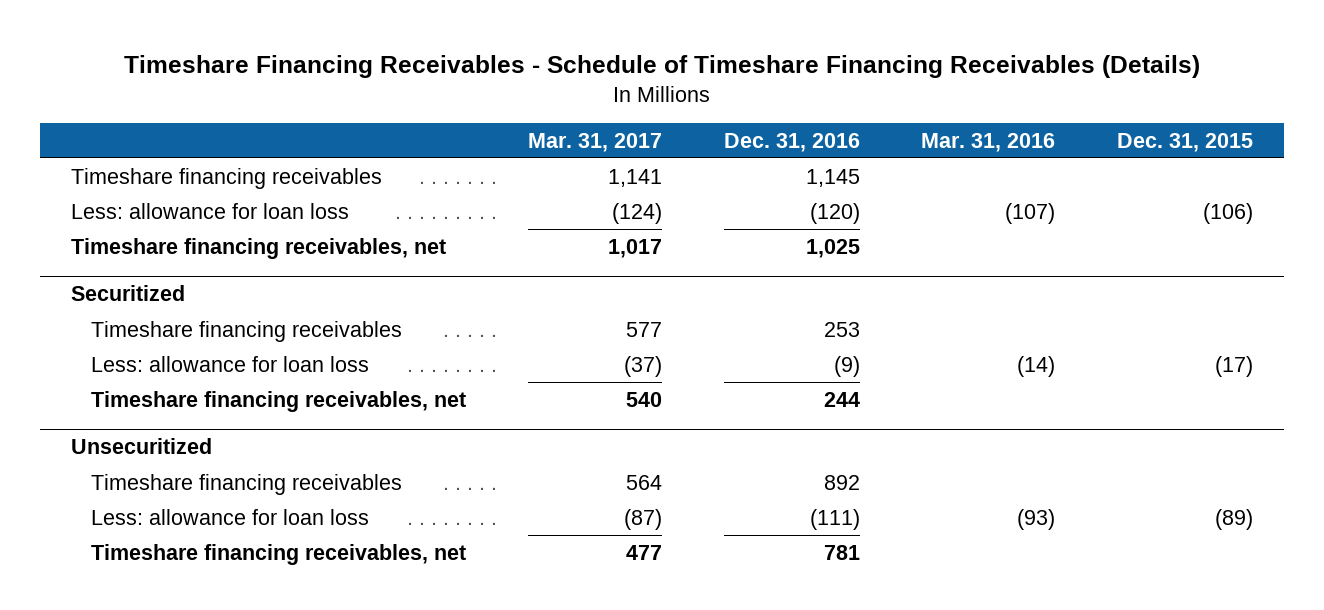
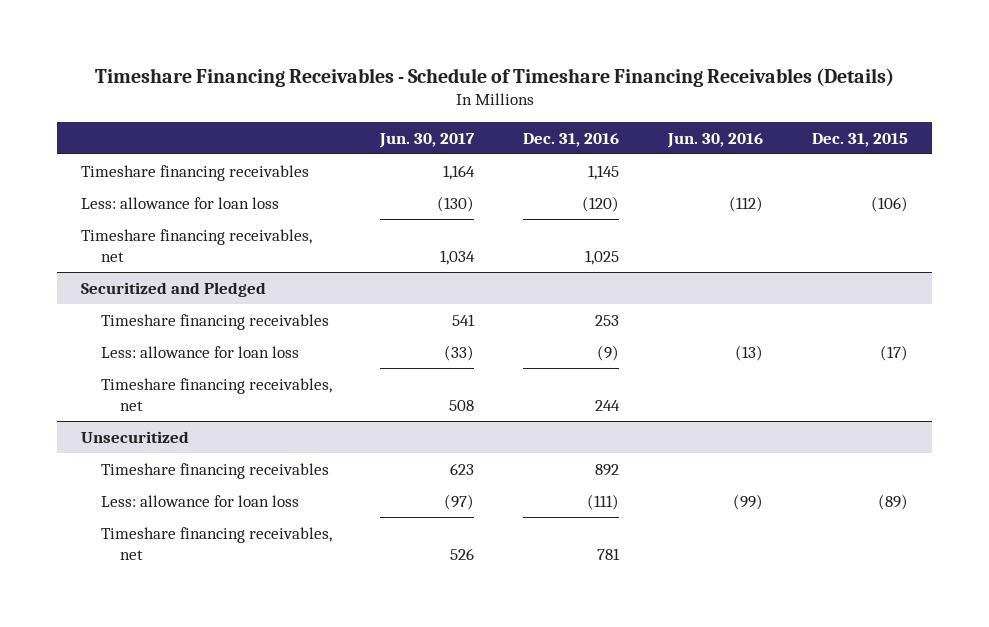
[527,132,662,152] Mar. 31, 2017 -> none
[921,132,1056,152] Mar. 31, 2016 -> none
none -> [379,132,476,148] Jun. 30, 2017
none -> [667,132,764,148] Jun. 30, 2016
[70,285,185,302] Securitized -> [80,281,266,297] Securitized and Pledged

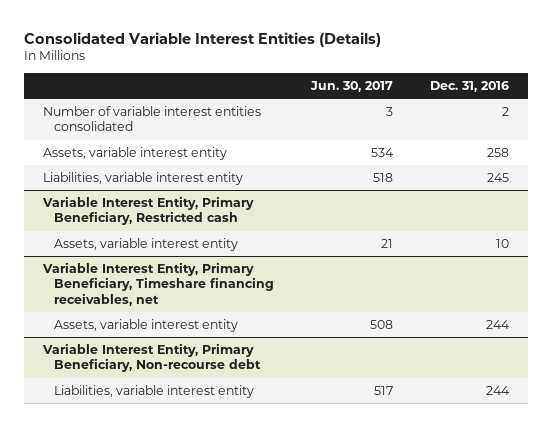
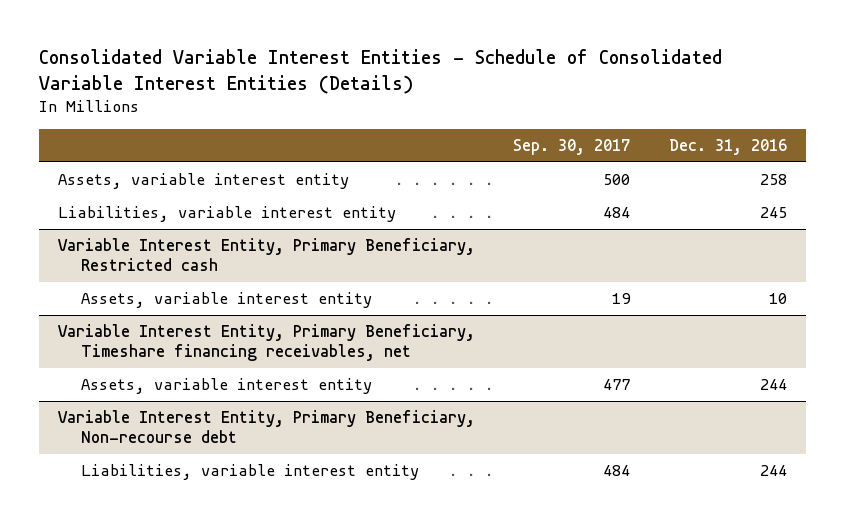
[24,31,382,47] Consolidated Variable Interest Entities (Details) -> [38,49,722,94] Consolidated Variable Interest Entities - Schedule of Consolidated Variable Interest Entities (Details)
[309,80,393,92] Jun. 30, 2017 -> none
none -> [513,138,631,155] Sep. 30, 2017
[42,105,261,132] Number of variable interest entities consolidated -> none

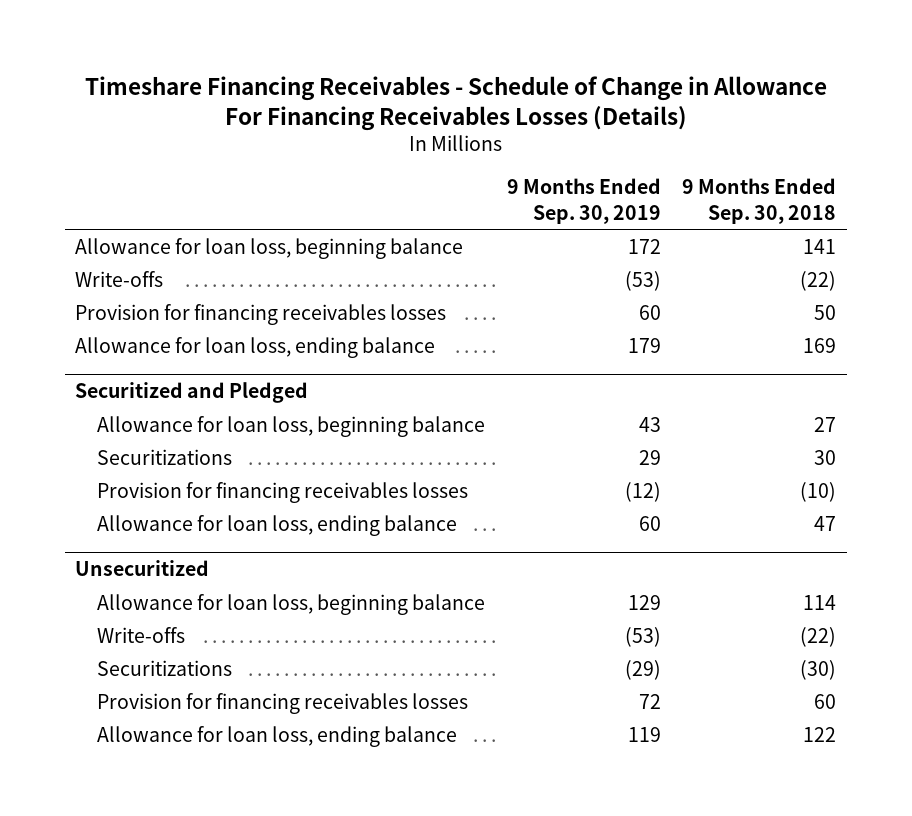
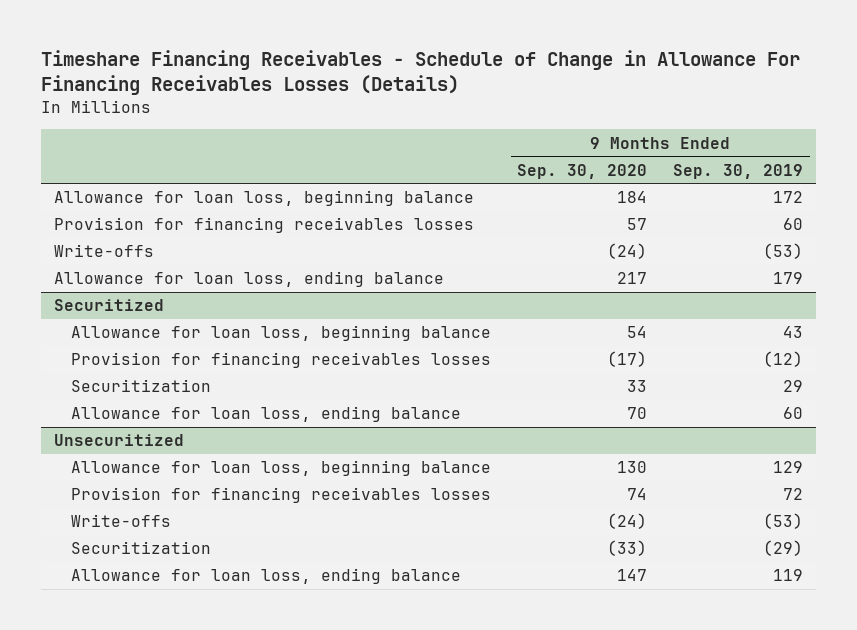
[682,178,837,224] 9 Months Ended Sep. 30, 2018 -> none
none -> [517,163,648,179] Sep. 30, 2020
[75,270,164,287] Write-offs -> [54,244,155,258] Write-offs
[75,382,309,404] Securitized and Pledged -> [54,299,165,312] Securitized
[97,448,233,465] Securitizations -> none
none -> [71,379,212,393] Securitization
[97,659,233,676] Securitizations -> none
[97,626,186,643] Write-offs -> [71,514,172,528] Write-offs
none -> [71,541,212,555] Securitization

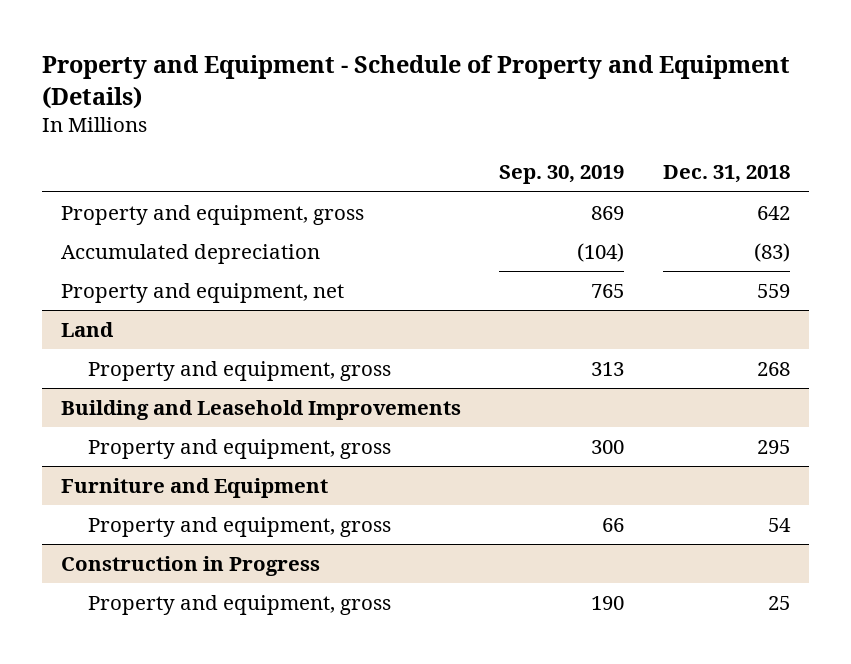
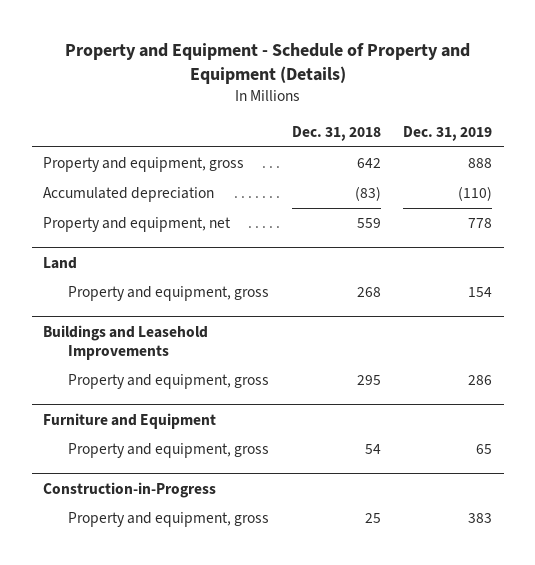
[499,165,625,185] Sep. 30, 2019 -> none
none -> [403,126,493,142] Dec. 31, 2019
[60,399,461,420] Building and Leasehold Improvements -> [43,324,209,360] Buildings and Leasehold Improvements
[60,555,320,576] Construction in Progress -> [43,481,217,498] Construction-in-Progress

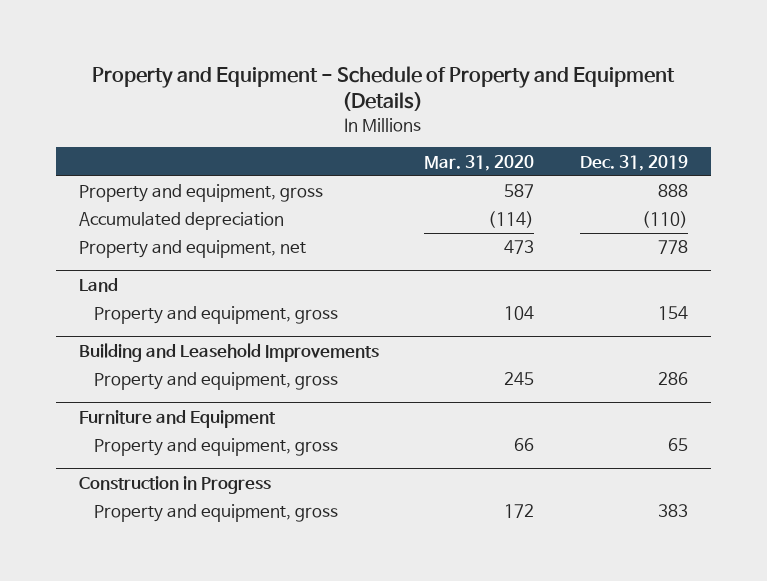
[291,126,381,142] Dec. 31, 2018 -> none
none -> [424,154,535,171] Mar. 31, 2020
[43,324,209,360] Buildings and Leasehold Improvements -> [78,342,379,362] Building and Leasehold Improvements
[43,481,217,498] Construction-in-Progress -> [78,475,271,494] Construction in Progress

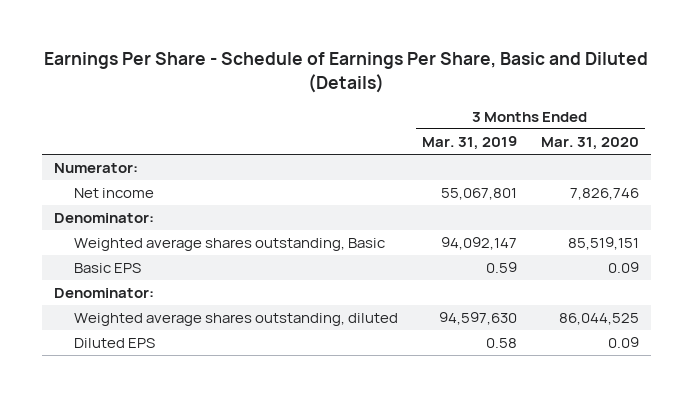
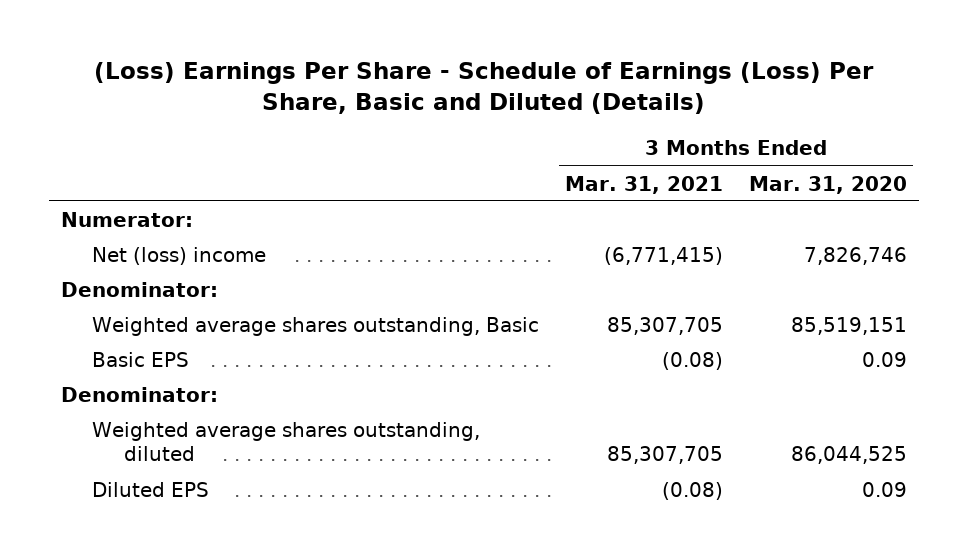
[44,52,649,93] Earnings Per Share - Schedule of Earnings Per Share, Basic and Diluted (Details) -> [93,62,874,115] (Loss) Earnings Per Share - Schedule of Earnings (Loss) Per Share, Basic and Diluted (Details)
[421,136,517,151] Mar. 31, 2019 -> none
none -> [565,175,724,194] Mar. 31, 2021
[73,188,154,199] Net income -> [92,246,267,265] Net (loss) income

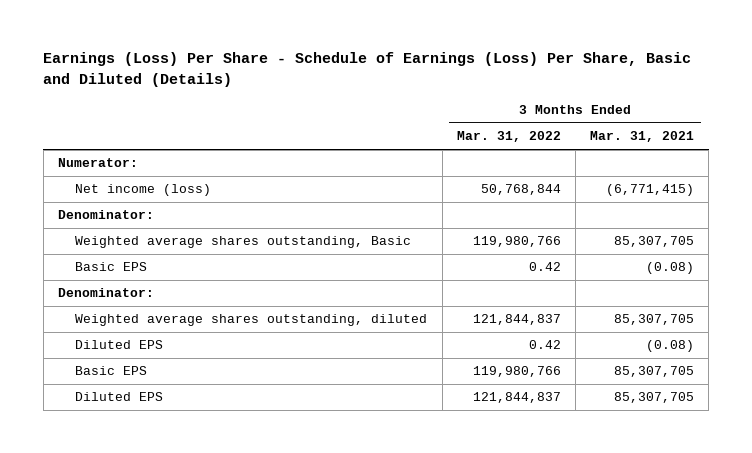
[93,62,874,115] (Loss) Earnings Per Share - Schedule of Earnings (Loss) Per Share, Basic and Diluted (Details) -> [43,52,692,87] Earnings (Loss) Per Share - Schedule of Earnings (Loss) Per Share, Basic and Diluted (Details)
[748,175,907,194] Mar. 31, 2020 -> none
none -> [456,131,561,143] Mar. 31, 2022
[92,246,267,265] Net (loss) income -> [75,184,212,197] Net income (loss)
none -> [75,366,148,376] Basic EPS
none -> [75,392,164,402] Diluted EPS

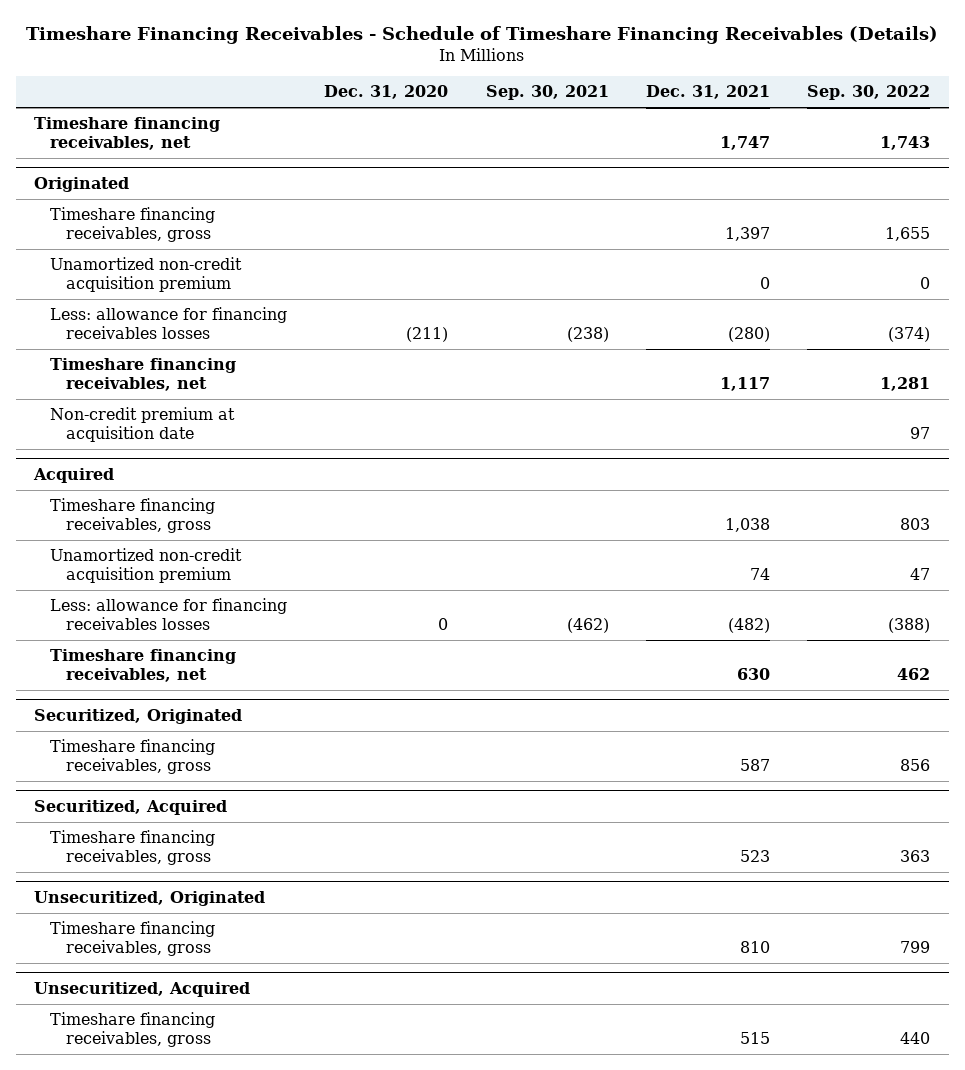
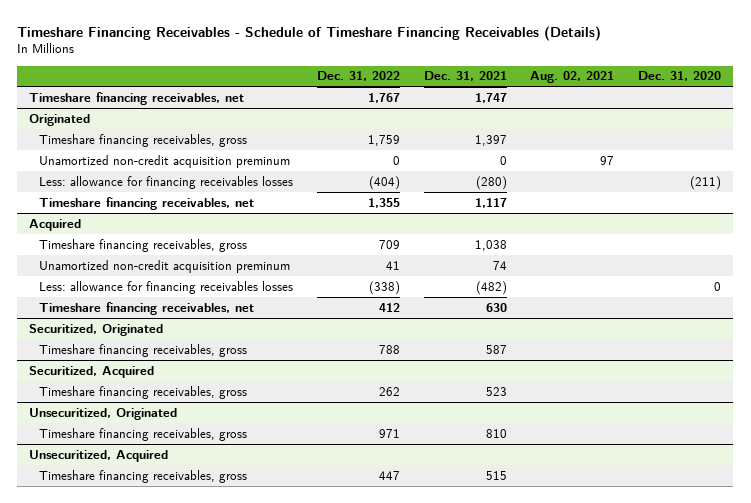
[485,85,609,101] Sep. 30, 2021 -> none
[807,85,931,101] Sep. 30, 2022 -> none
none -> [316,71,400,82] Dec. 31, 2022
none -> [530,71,615,84] Aug. 02, 2021
[49,257,242,293] Unamortized non-credit acquisition premium -> [38,154,290,168] Unamortized non-credit acquisition preminum
[49,407,235,443] Non-credit premium at acquisition date -> none
[49,548,242,584] Unamortized non-credit acquisition premium -> [38,259,290,273] Unamortized non-credit acquisition preminum

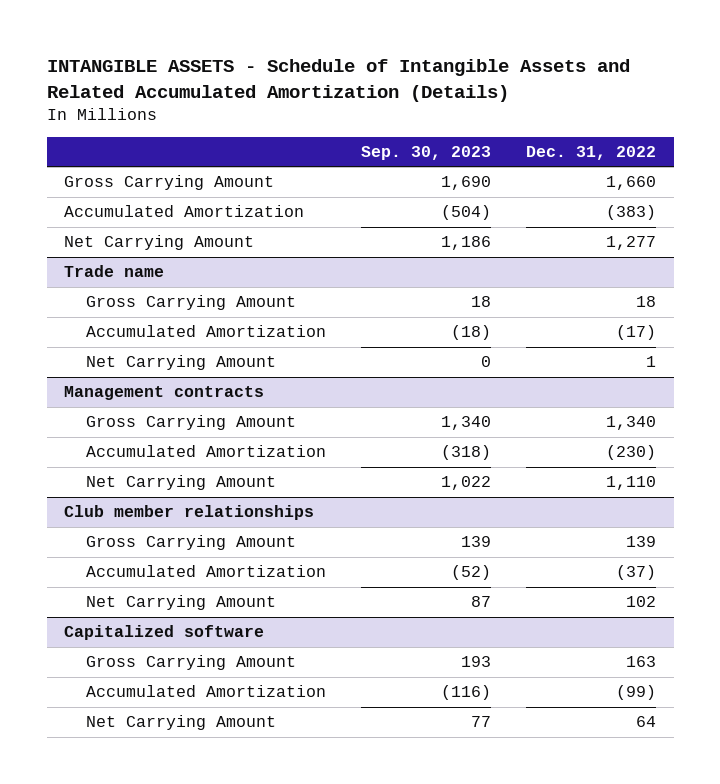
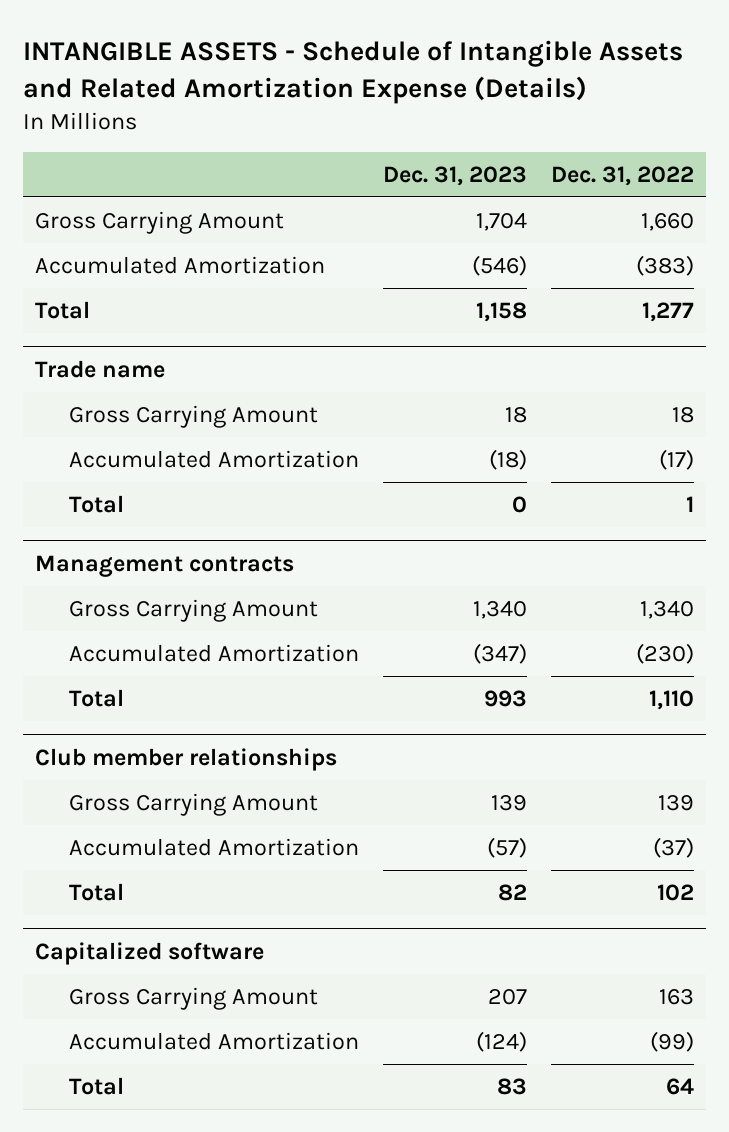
[46,59,630,102] INTANGIBLE ASSETS - Schedule of Intangible Assets and Related Accumulated Amortization (Details) -> [23,40,684,104] INTANGIBLE ASSETS - Schedule of Intangible Assets and Related Amortization Expense (Details)
[361,145,492,160] Sep. 30, 2023 -> none
none -> [382,165,527,186] Dec. 31, 2023
[64,235,255,251] Net Carrying Amount -> [35,300,91,319] Total
[86,355,277,371] Net Carrying Amount -> [68,494,124,513] Total
[86,475,277,491] Net Carrying Amount -> [68,688,124,707] Total
[86,595,277,611] Net Carrying Amount -> [68,882,124,901] Total
[86,715,277,731] Net Carrying Amount -> [68,1076,124,1095] Total

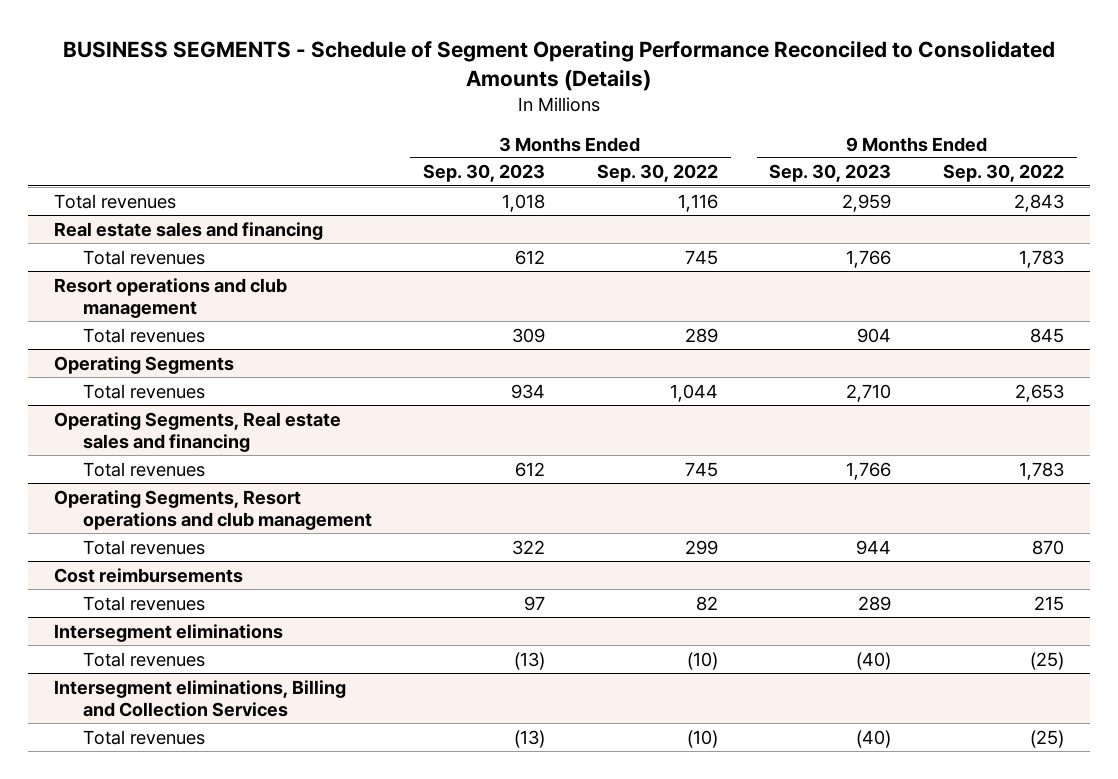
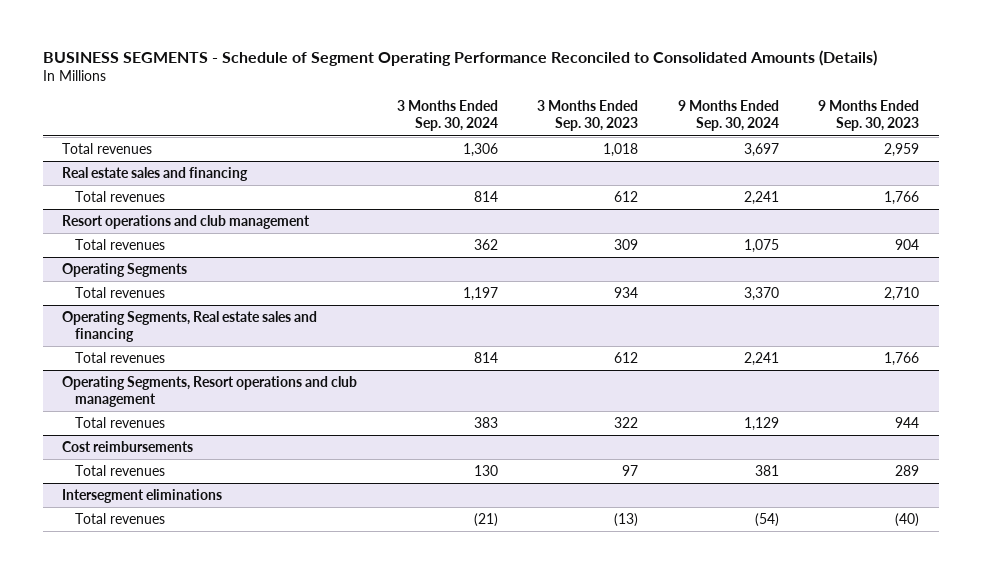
[596,164,718,183] Sep. 30, 2022 -> none
[943,164,1065,183] Sep. 30, 2022 -> none
none -> [396,100,498,132] 3 Months Ended Sep. 30, 2024
none -> [677,100,779,132] 9 Months Ended Sep. 30, 2024
[53,679,346,717] Intersegment eliminations, Billing and Collection Services -> none
[82,729,205,745] Total revenues -> none

